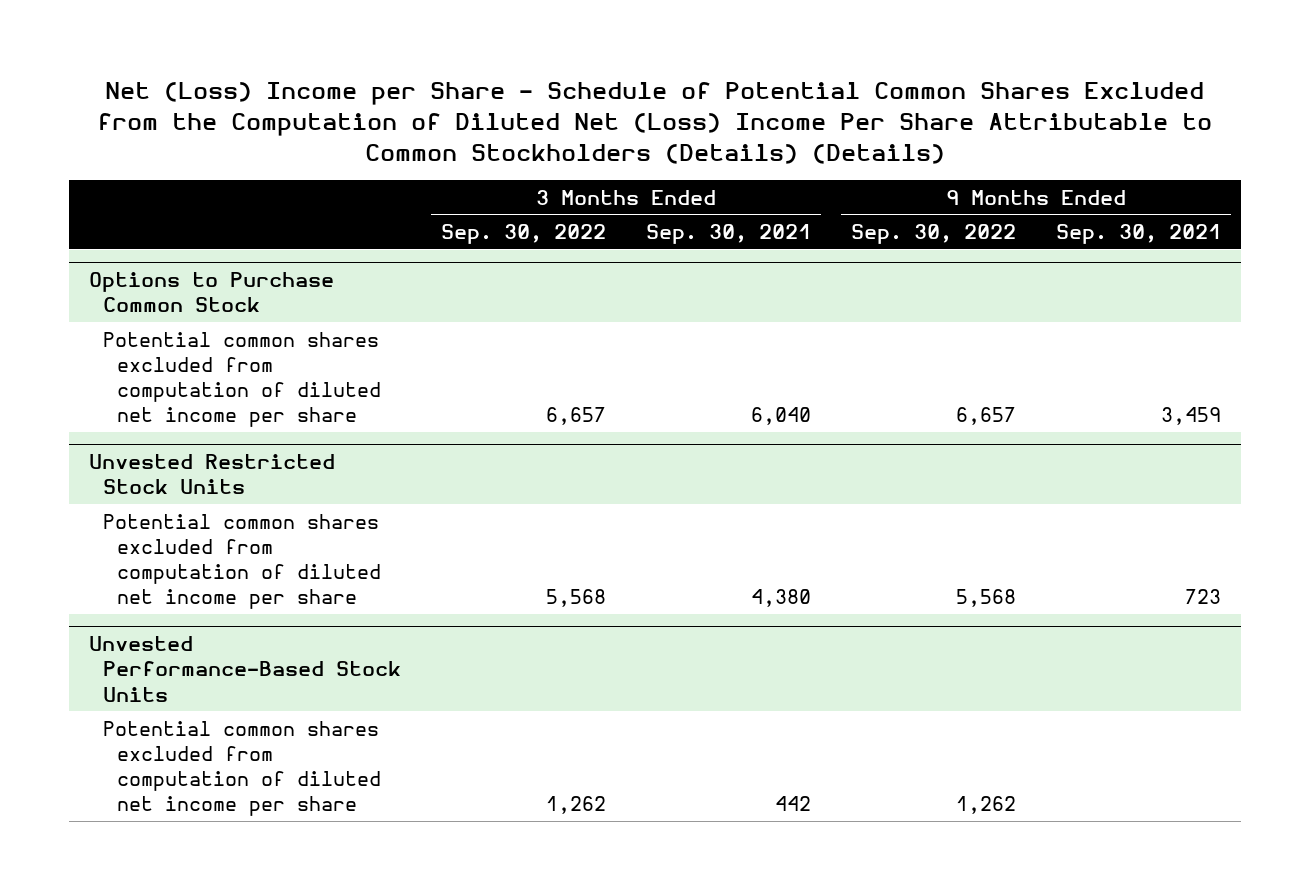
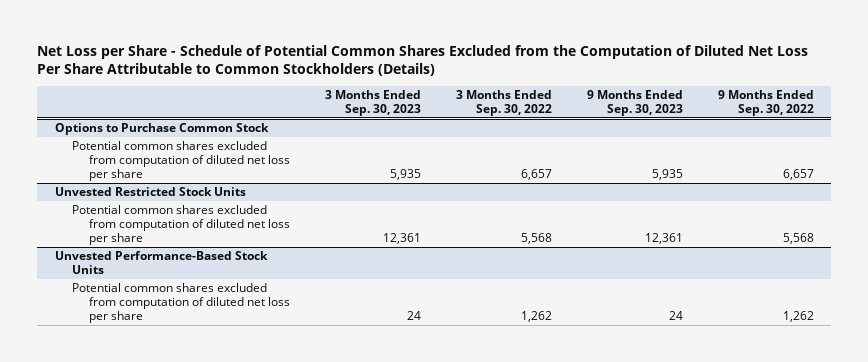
[96,82,1212,164] Net (Loss) Income per Share - Schedule of Potential Common Shares Excluded from the Computation of Diluted Net (Loss) Income Per Share Attributable to Common Stockholders (Details) (Details) -> [37,44,809,77] Net Loss per Share - Schedule of Potential Common Shares Excluded from the Computation of Diluted Net Loss Per Share Attributable to Common Stockholders (Details)
[645,224,811,245] Sep. 30, 2021 -> none
[1055,224,1221,245] Sep. 30, 2021 -> none
none -> [325,90,422,117] 3 Months Ended Sep. 30, 2023
none -> [586,90,683,117] 9 Months Ended Sep. 30, 2023
[102,331,381,428] Potential common shares excluded from computation of diluted net income per share -> [71,141,291,182] Potential common shares excluded from computation of diluted net loss per share
[102,513,381,610] Potential common shares excluded from computation of diluted net income per share -> [71,205,291,246] Potential common shares excluded from computation of diluted net loss per share
[102,720,381,817] Potential common shares excluded from computation of diluted net income per share -> [71,283,291,324] Potential common shares excluded from computation of diluted net loss per share

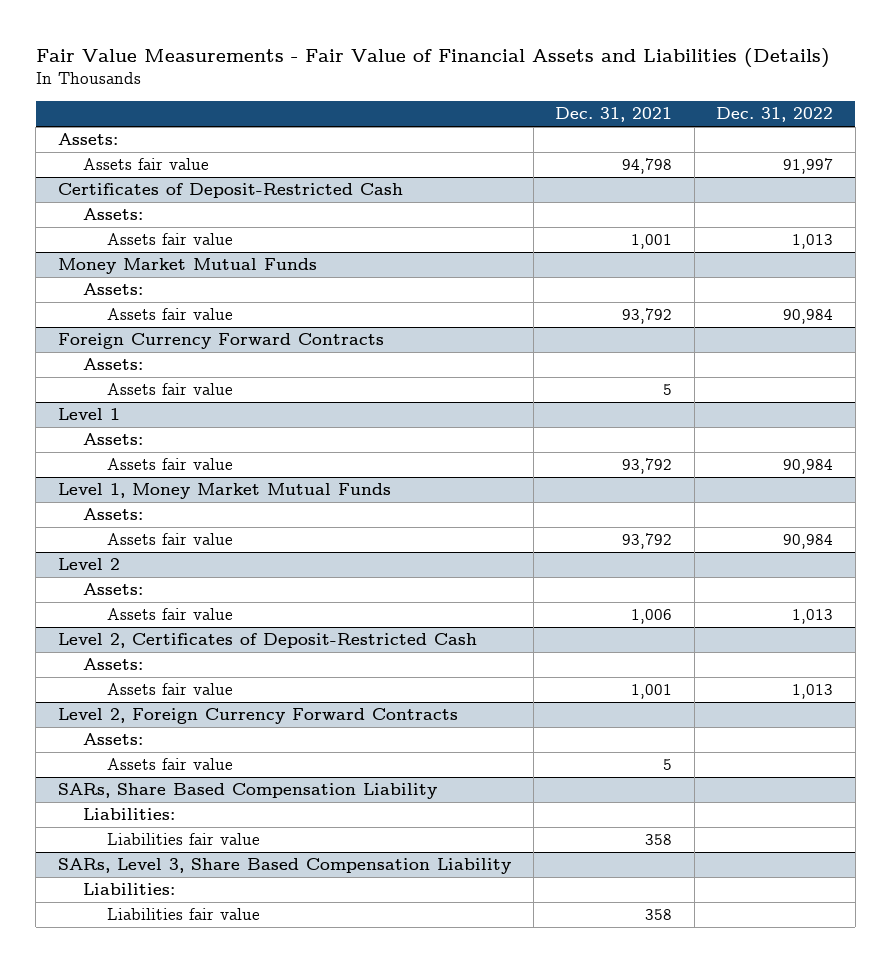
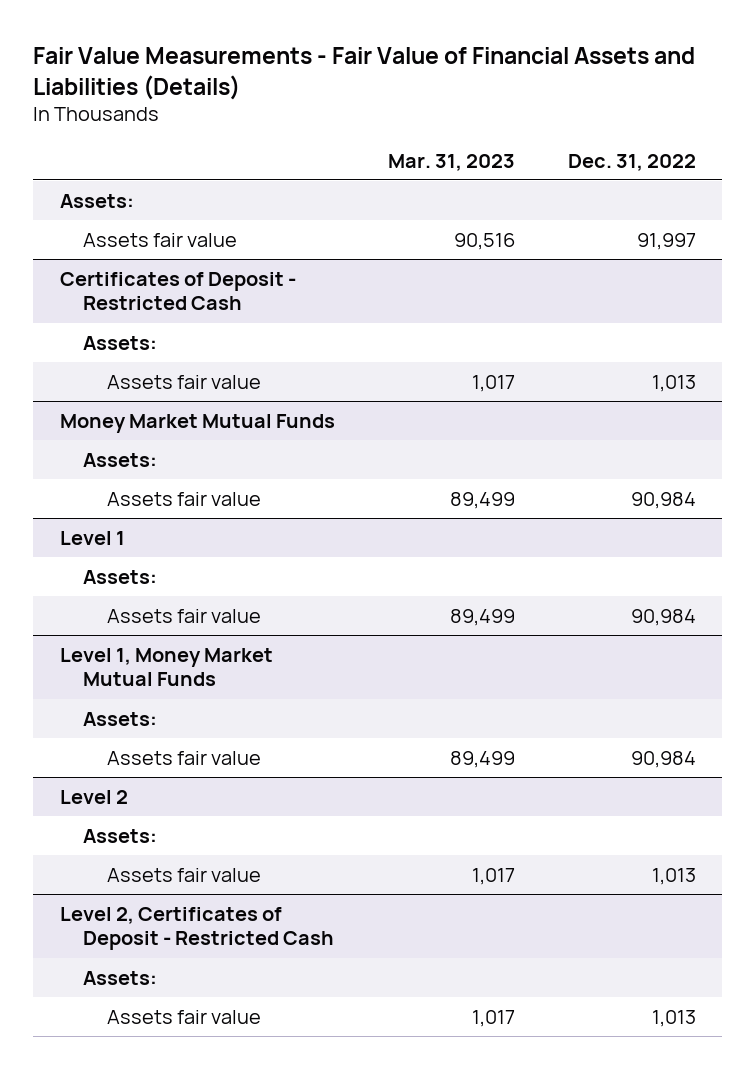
[555,107,673,123] Dec. 31, 2021 -> none
none -> [387,153,515,171] Mar. 31, 2023
[57,183,403,199] Certificates of Deposit-Restricted Cash -> [59,271,296,311] Certificates of Deposit - Restricted Cash
[57,333,384,350] Foreign Currency Forward Contracts -> none
[82,358,143,371] Assets: -> none
[107,383,234,396] Assets fair value -> none
[57,633,477,649] Level 2, Certificates of Deposit-Restricted Cash -> [59,906,335,951] Level 2, Certificates of Deposit - Restricted Cash
[57,708,458,725] Level 2, Foreign Currency Forward Contracts -> none
[82,733,143,746] Assets: -> none
[107,758,234,771] Assets fair value -> none
[57,783,437,800] SARs, Share Based Compensation Liability -> none
[82,808,175,821] Liabilities: -> none
[107,833,261,846] Liabilities fair value -> none
[57,858,511,875] SARs, Level 3, Share Based Compensation Liability -> none
[82,883,175,896] Liabilities: -> none
[107,908,261,921] Liabilities fair value -> none

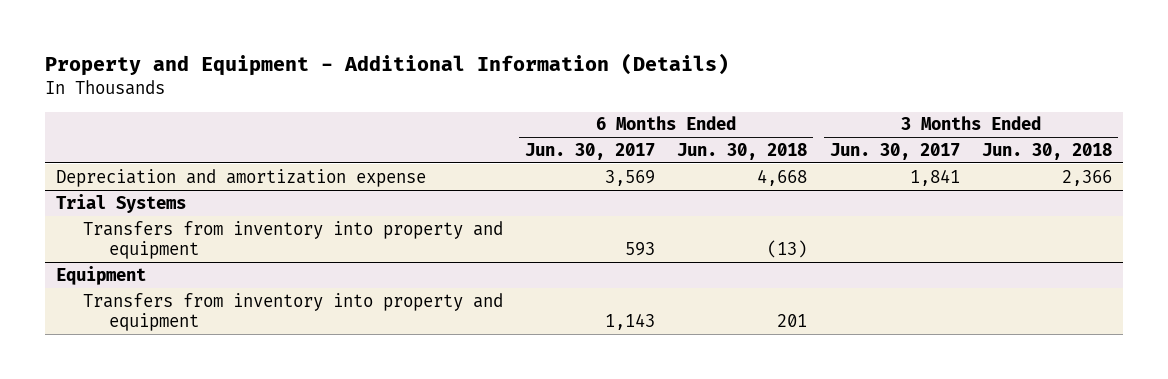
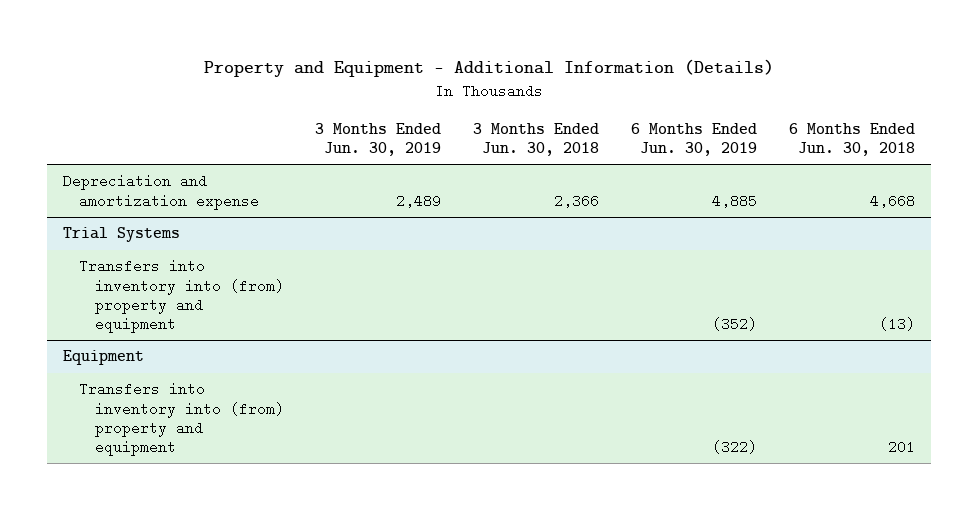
[525,142,656,160] Jun. 30, 2017 -> none
[829,142,960,160] Jun. 30, 2017 -> none
none -> [315,122,442,156] 3 Months Ended Jun. 30, 2019
none -> [631,122,758,156] 6 Months Ended Jun. 30, 2019
[82,220,503,260] Transfers from inventory into property and equipment -> [78,259,284,334] Transfers into inventory into (from) property and equipment
[82,292,503,332] Transfers from inventory into property and equipment -> [78,382,284,457] Transfers into inventory into (from) property and equipment

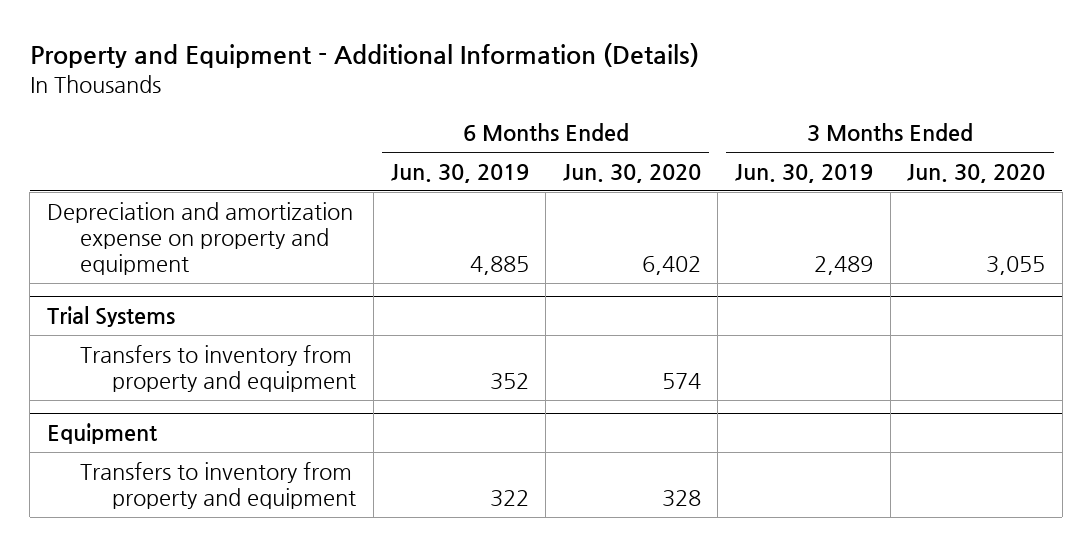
[473,122,600,156] 3 Months Ended Jun. 30, 2018 -> none
[788,122,915,156] 6 Months Ended Jun. 30, 2018 -> none
none -> [562,163,701,183] Jun. 30, 2020
none -> [907,163,1046,183] Jun. 30, 2020
[63,174,259,210] Depreciation and amortization expense -> [47,201,354,275] Depreciation and amortization expense on property and equipment
[78,259,284,334] Transfers into inventory into (from) property and equipment -> [79,344,357,392] Transfers to inventory from property and equipment
[712,317,758,332] (352) -> [489,372,529,390] 352
[78,382,284,457] Transfers into inventory into (from) property and equipment -> [79,461,357,509] Transfers to inventory from property and equipment
[712,440,758,455] (322) -> [489,489,529,507] 322

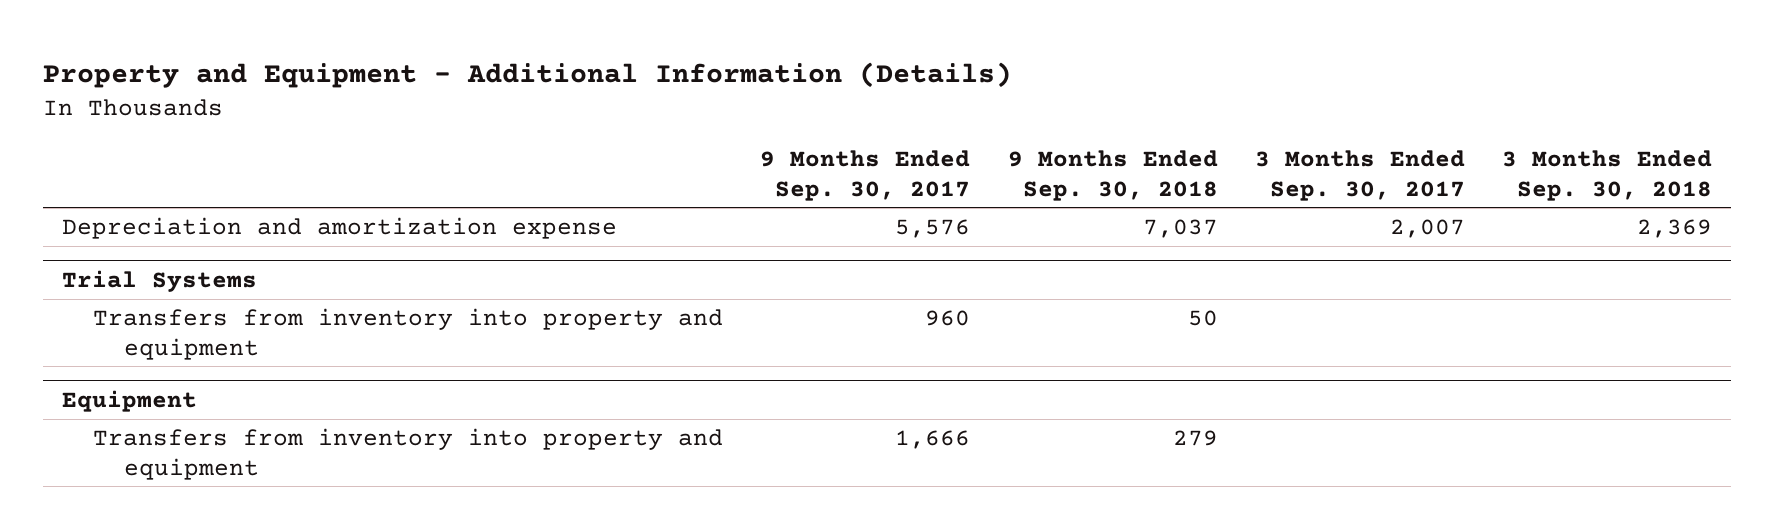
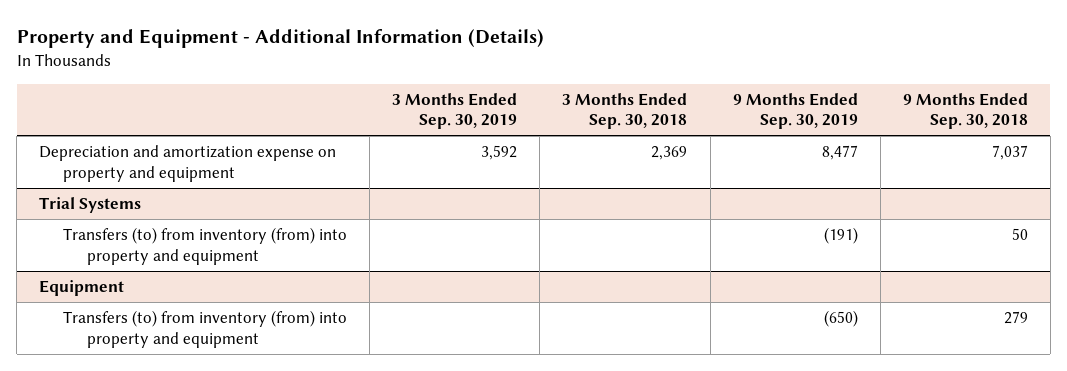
[760,149,971,201] 9 Months Ended Sep. 30, 2017 -> none
[1255,149,1466,201] 3 Months Ended Sep. 30, 2017 -> none
none -> [392,92,518,130] 3 Months Ended Sep. 30, 2019
none -> [732,92,858,130] 9 Months Ended Sep. 30, 2019
[62,216,618,239] Depreciation and amortization expense -> [39,145,337,182] Depreciation and amortization expense on property and equipment
[93,307,724,360] Transfers from inventory into property and equipment -> [63,227,348,265] Transfers (to) from inventory (from) into property and equipment
[93,427,724,480] Transfers from inventory into property and equipment -> [63,310,348,348] Transfers (to) from inventory (from) into property and equipment

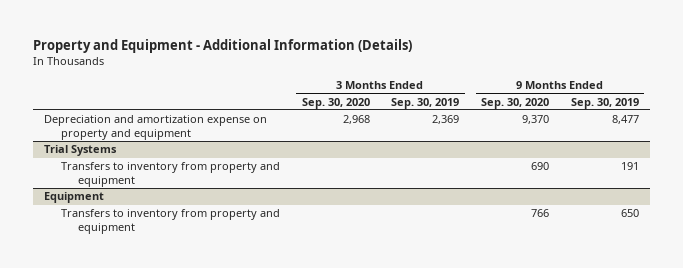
[562,92,688,130] 3 Months Ended Sep. 30, 2018 -> none
[902,92,1028,130] 9 Months Ended Sep. 30, 2018 -> none
none -> [301,97,370,109] Sep. 30, 2020
none -> [481,97,550,109] Sep. 30, 2020
[481,145,518,161] 3,592 -> [432,115,460,125] 2,369
[63,227,348,265] Transfers (to) from inventory (from) into property and equipment -> [60,162,280,187] Transfers to inventory from property and equipment
[823,227,858,245] (191) -> [620,162,639,171] 191
[63,310,348,348] Transfers (to) from inventory (from) into property and equipment -> [60,209,280,234] Transfers to inventory from property and equipment
[823,310,858,328] (650) -> [620,209,639,218] 650

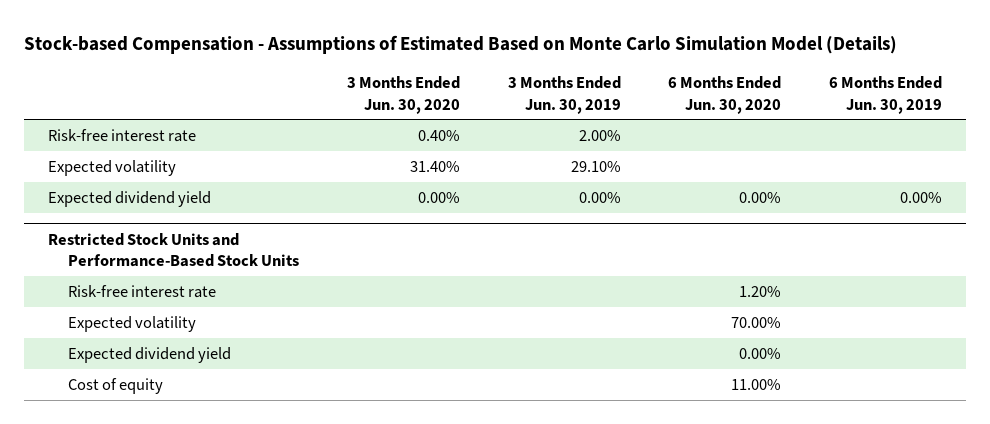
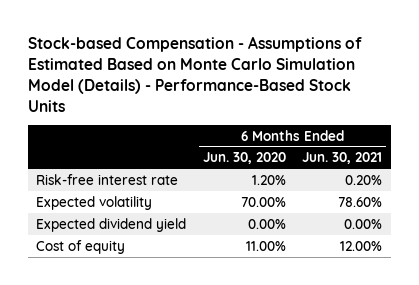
[24,35,898,55] Stock-based Compensation - Assumptions of Estimated Based on Monte Carlo Simulation Model (Details) -> [28,35,363,112] Stock-based Compensation - Assumptions of Estimated Based on Monte Carlo Simulation Model (Details) - Performance-Based Stock Units
[347,75,461,114] 3 Months Ended Jun. 30, 2020 -> none
[507,75,621,114] 3 Months Ended Jun. 30, 2019 -> none
[829,75,943,114] 6 Months Ended Jun. 30, 2019 -> none
none -> [302,152,383,165] Jun. 30, 2021
[48,128,197,142] Risk-free interest rate -> none
[48,159,177,176] Expected volatility -> none
[48,190,212,207] Expected dividend yield -> none
[48,232,300,268] Restricted Stock Units and Performance-Based Stock Units -> none

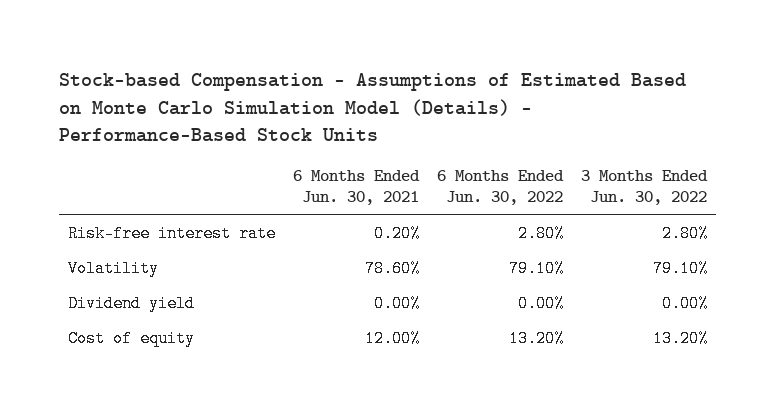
[202,152,286,165] Jun. 30, 2020 -> none
none -> [436,170,564,206] 6 Months Ended Jun. 30, 2022
none -> [580,170,708,206] 3 Months Ended Jun. 30, 2022
[36,195,153,210] Expected volatility -> [67,259,159,277] Volatility
[36,217,187,232] Expected dividend yield -> [67,294,195,312] Dividend yield

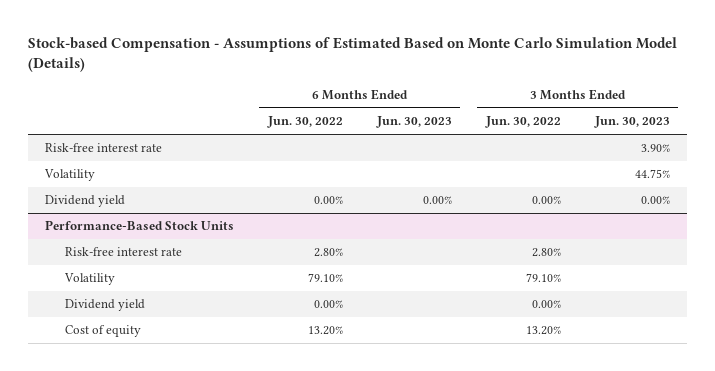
[58,73,686,142] Stock-based Compensation - Assumptions of Estimated Based on Monte Carlo Simulation Model (Details) - Performance-Based Stock Units -> [27,37,677,73] Stock-based Compensation - Assumptions of Estimated Based on Monte Carlo Simulation Model (Details)
[292,170,420,206] 6 Months Ended Jun. 30, 2021 -> none
none -> [375,116,452,129] Jun. 30, 2023
none -> [593,116,670,129] Jun. 30, 2023
none -> [44,143,162,153] Risk-free interest rate
none -> [43,169,95,182] Volatility
none -> [44,195,125,208] Dividend yield
none -> [44,220,234,231] Performance-Based Stock Units

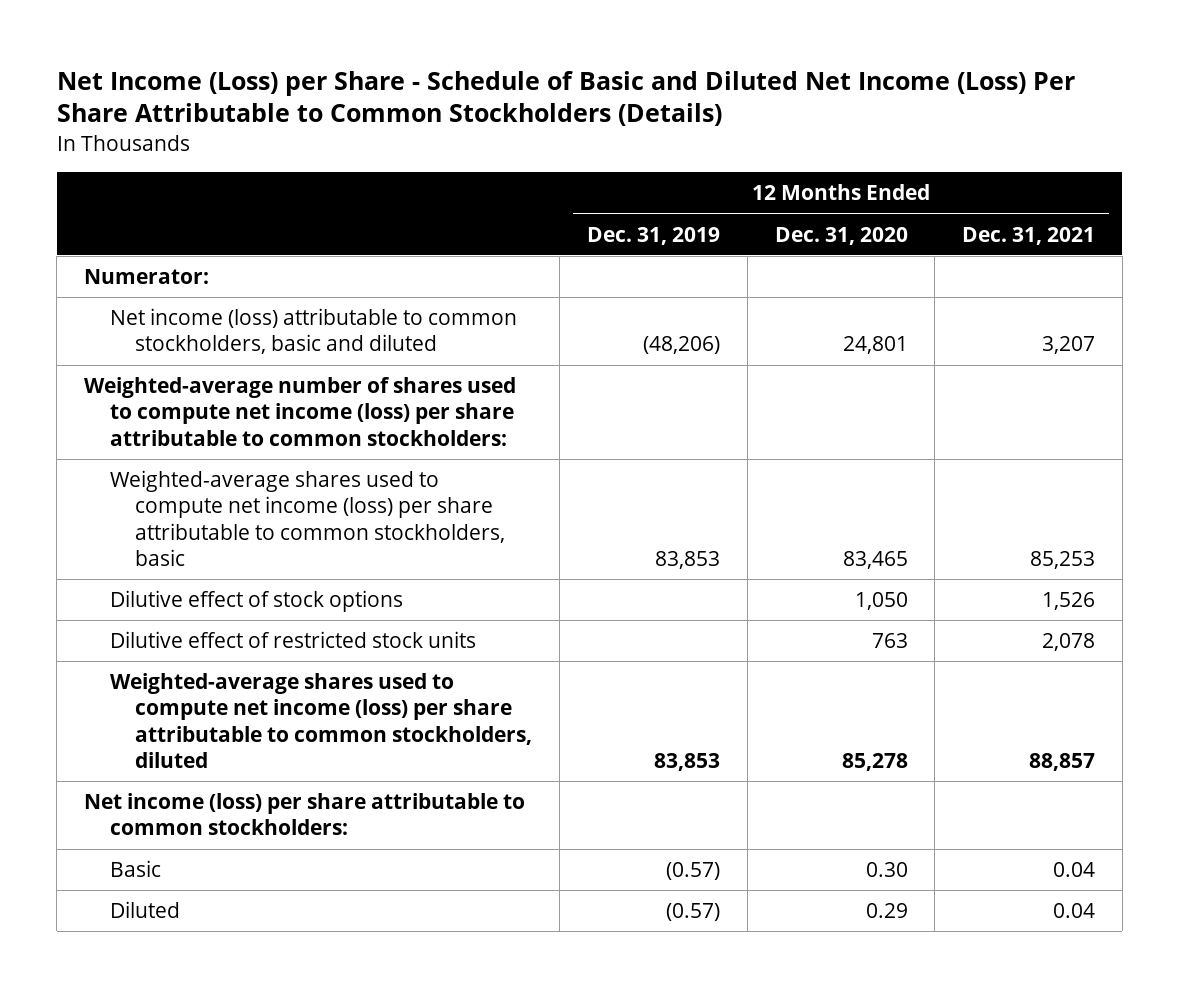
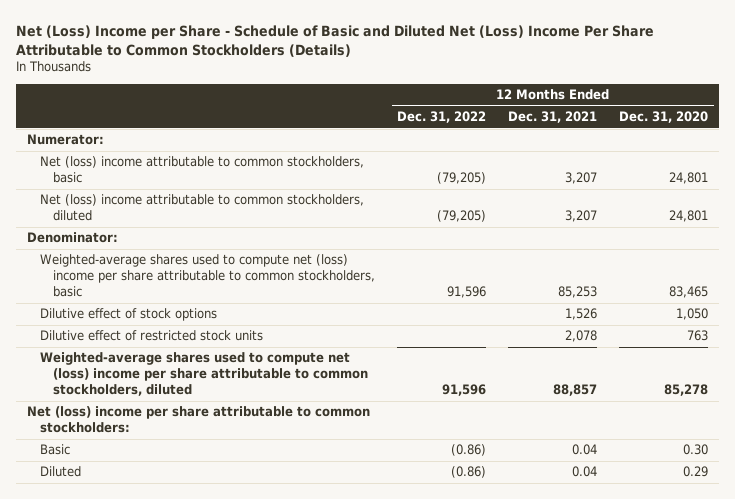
[56,70,1075,127] Net Income (Loss) per Share - Schedule of Basic and Diluted Net Income (Loss) Per Share Attributable to Common Stockholders (Details) -> [16,24,655,57] Net (Loss) Income per Share - Schedule of Basic and Diluted Net (Loss) Income Per Share Attributable to Common Stockholders (Details)
[586,226,720,245] Dec. 31, 2019 -> none
none -> [397,111,487,124] Dec. 31, 2022
none -> [40,156,365,184] Net (loss) income attributable to common stockholders, basic
[109,308,517,355] Net income (loss) attributable to common stockholders, basic and diluted -> [40,194,365,222] Net (loss) income attributable to common stockholders, diluted
[84,377,517,446] Weighted-average number of shares used to compute net income (loss) per share attributable to common stockholders: -> [27,232,119,244] Denominator:
[109,470,506,566] Weighted-average shares used to compute net income (loss) per share attributable to common stockholders, basic -> [40,254,376,298] Weighted-average shares used to compute net (loss) income per share attributable to common stockholders, basic
[109,673,533,768] Weighted-average shares used to compute net income (loss) per share attributable to common stockholders, diluted -> [40,352,369,397] Weighted-average shares used to compute net (loss) income per share attributable to common stockholders, diluted
[84,793,526,836] Net income (loss) per share attributable to common stockholders: -> [27,406,371,434] Net (loss) income per share attributable to common stockholders:

